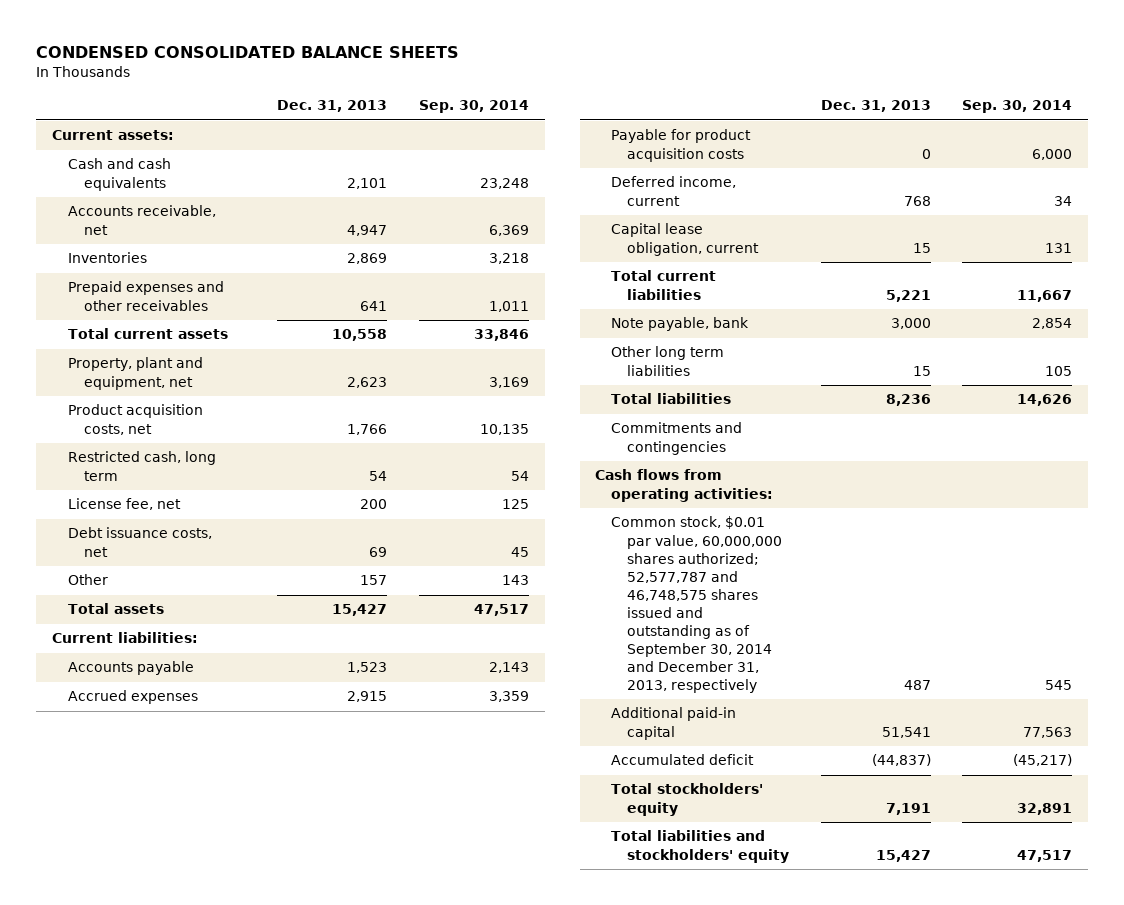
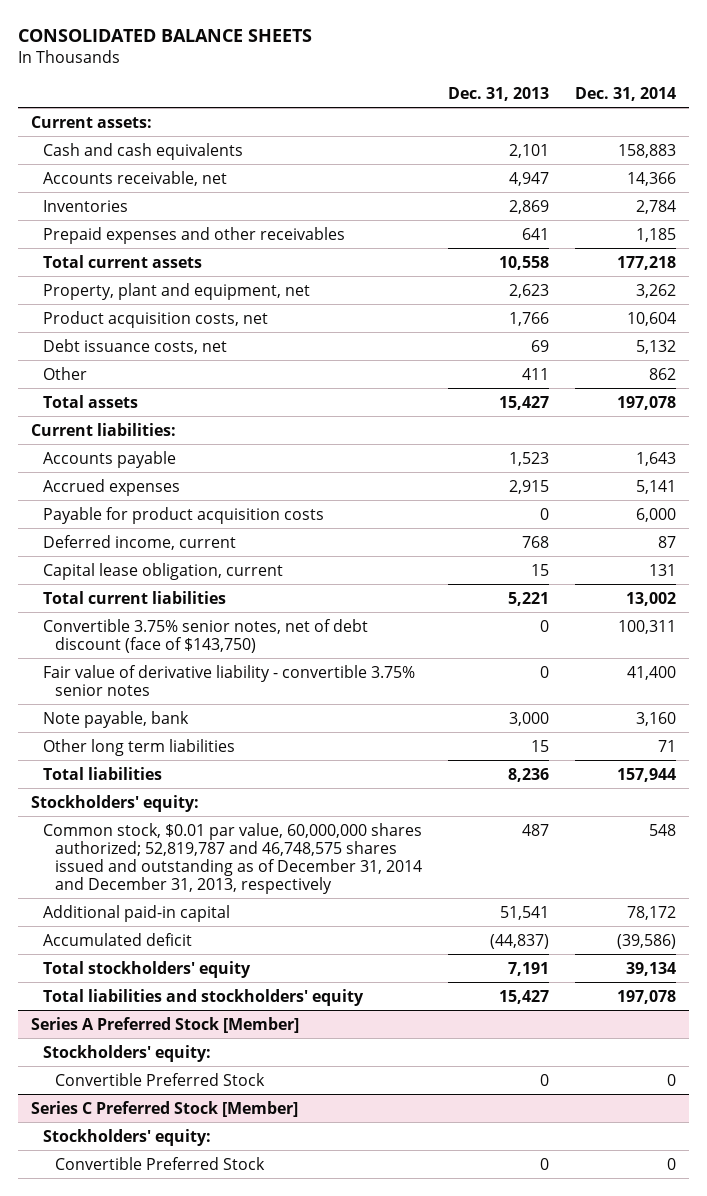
[36,46,460,59] CONDENSED CONSOLIDATED BALANCE SHEETS -> [18,29,313,43] CONSOLIDATED BALANCE SHEETS
[418,100,529,114] Sep. 30, 2014 -> none
none -> [574,86,676,101] Dec. 31, 2014
[68,451,217,481] Restricted cash, long term -> none
[68,498,182,511] License fee, net -> none
[360,575,388,586] 157 -> [522,367,550,380] 411
none -> [43,618,369,653] Convertible 3.75% senior notes, net of debt discount (face of $143,750)
none -> [43,664,416,696] Fair value of derivative liability - convertible 3.75% senior notes
[611,422,743,455] Commitments and contingencies -> none
[595,469,774,502] Cash flows from operating activities: -> none
none -> [31,794,200,812] Stockholders' equity:
[611,516,783,694] Common stock, $0.01 par value, 60,000,000 shares authorized; 52,577,787 and 46,748,575 shares issued and outstanding as of September 30, 2014 and December 31, 2013, respectively -> [43,822,423,894] Common stock, $0.01 par value, 60,000,000 shares authorized; 52,819,787 and 46,748,575 shares issued and outstanding as of December 31, 2014 and December 31, 2013, respectively
none -> [31,1016,300,1033] Series A Preferred Stock [Member]
none -> [43,1044,212,1062] Stockholders' equity:
none -> [55,1072,266,1086] Convertible Preferred Stock
none -> [31,1100,299,1117] Series C Preferred Stock [Member]
none -> [43,1128,212,1146] Stockholders' equity:
none -> [55,1156,266,1170] Convertible Preferred Stock

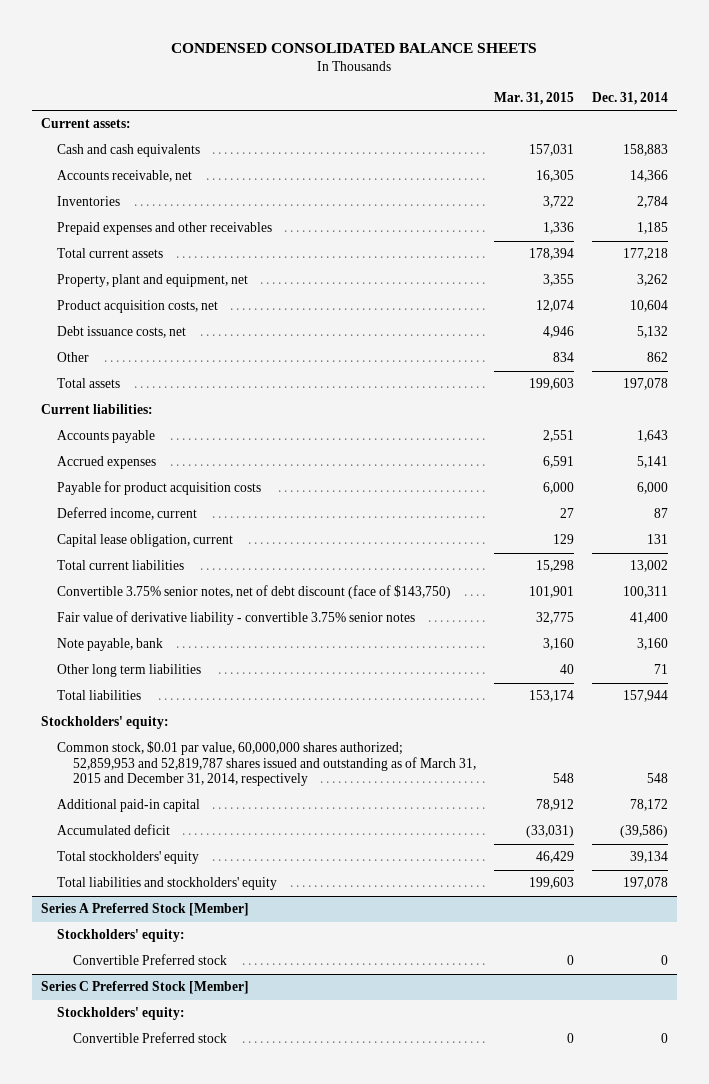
[18,29,313,43] CONSOLIDATED BALANCE SHEETS -> [171,42,538,53] CONDENSED CONSOLIDATED BALANCE SHEETS
[448,86,550,101] Dec. 31, 2013 -> none
none -> [494,91,575,105] Mar. 31, 2015
[43,822,423,894] Common stock, $0.01 par value, 60,000,000 shares authorized; 52,819,787 and 46,748,575 shares issued and outstanding as of December 31, 2014 and December 31, 2013, respectively -> [57,741,477,787] Common stock, $0.01 par value, 60,000,000 shares authorized; 52,859,953 and 52,819,787 shares issued and outstanding as of March 31, 2015 and December 31, 2014, respectively
[55,1072,266,1086] Convertible Preferred Stock -> [73,954,228,966] Convertible Preferred stock
[55,1156,266,1170] Convertible Preferred Stock -> [73,1032,228,1044] Convertible Preferred stock

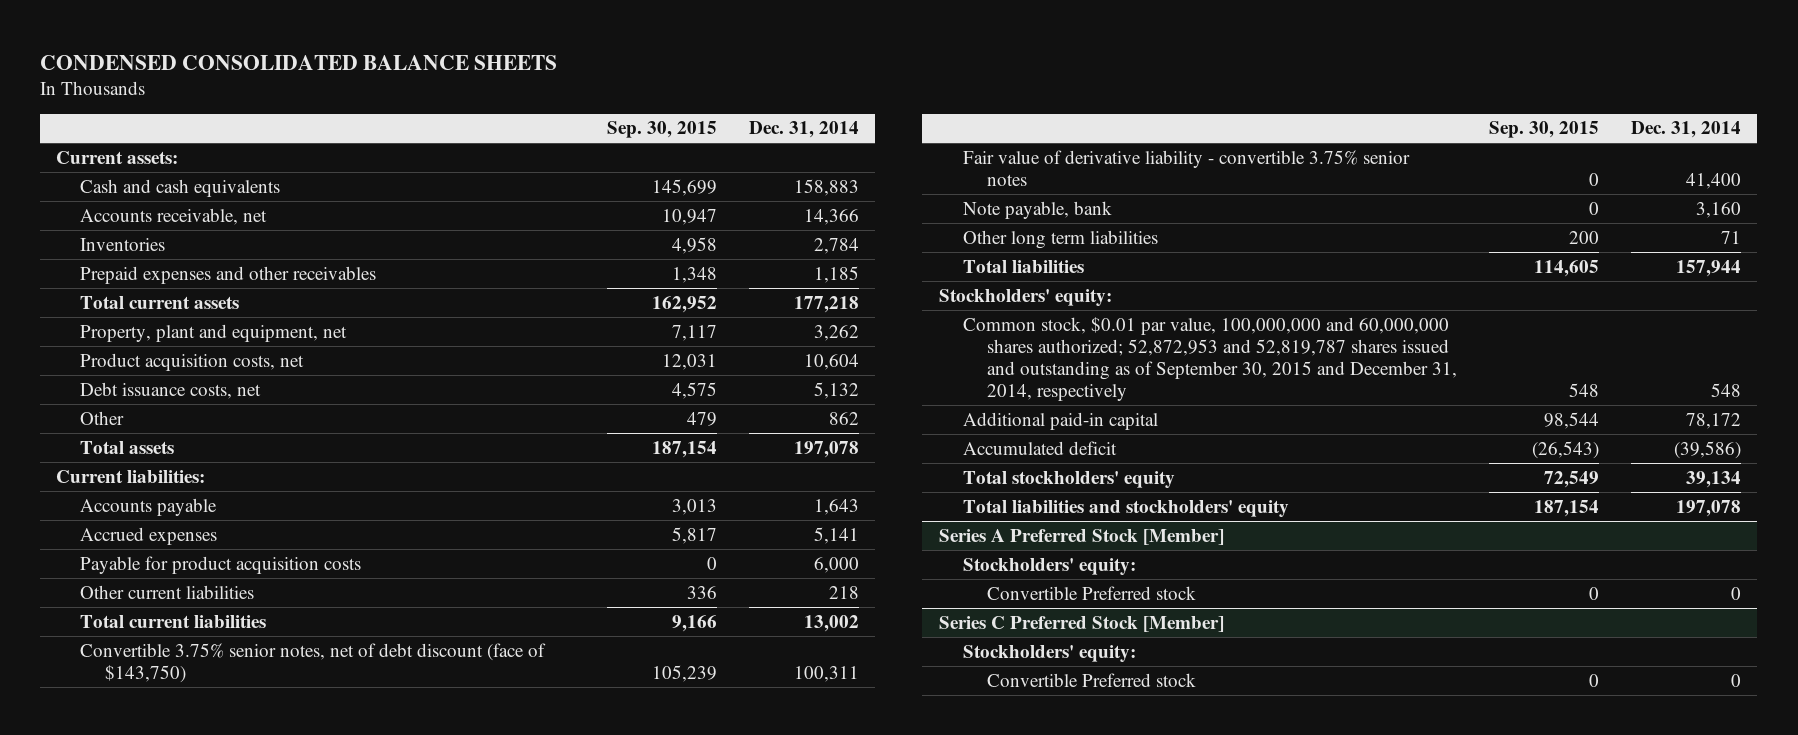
[494,91,575,105] Mar. 31, 2015 -> none
none -> [606,121,717,139] Sep. 30, 2015
[57,507,198,521] Deferred income, current -> none
[57,534,234,548] Capital lease obligation, current -> none
none -> [80,584,255,599] Other current liabilities
[57,741,477,787] Common stock, $0.01 par value, 60,000,000 shares authorized; 52,859,953 and 52,819,787 shares issued and outstanding as of March 31, 2015 and December 31, 2014, respectively -> [962,316,1457,401] Common stock, $0.01 par value, 100,000,000 and 60,000,000 shares authorized; 52,872,953 and 52,819,787 shares issued and outstanding as of September 30, 2015 and December 31, 2014, respectively

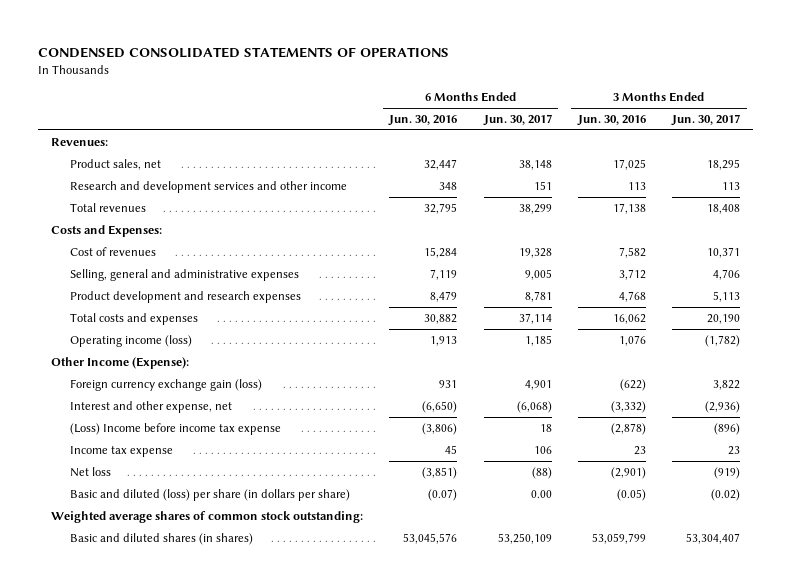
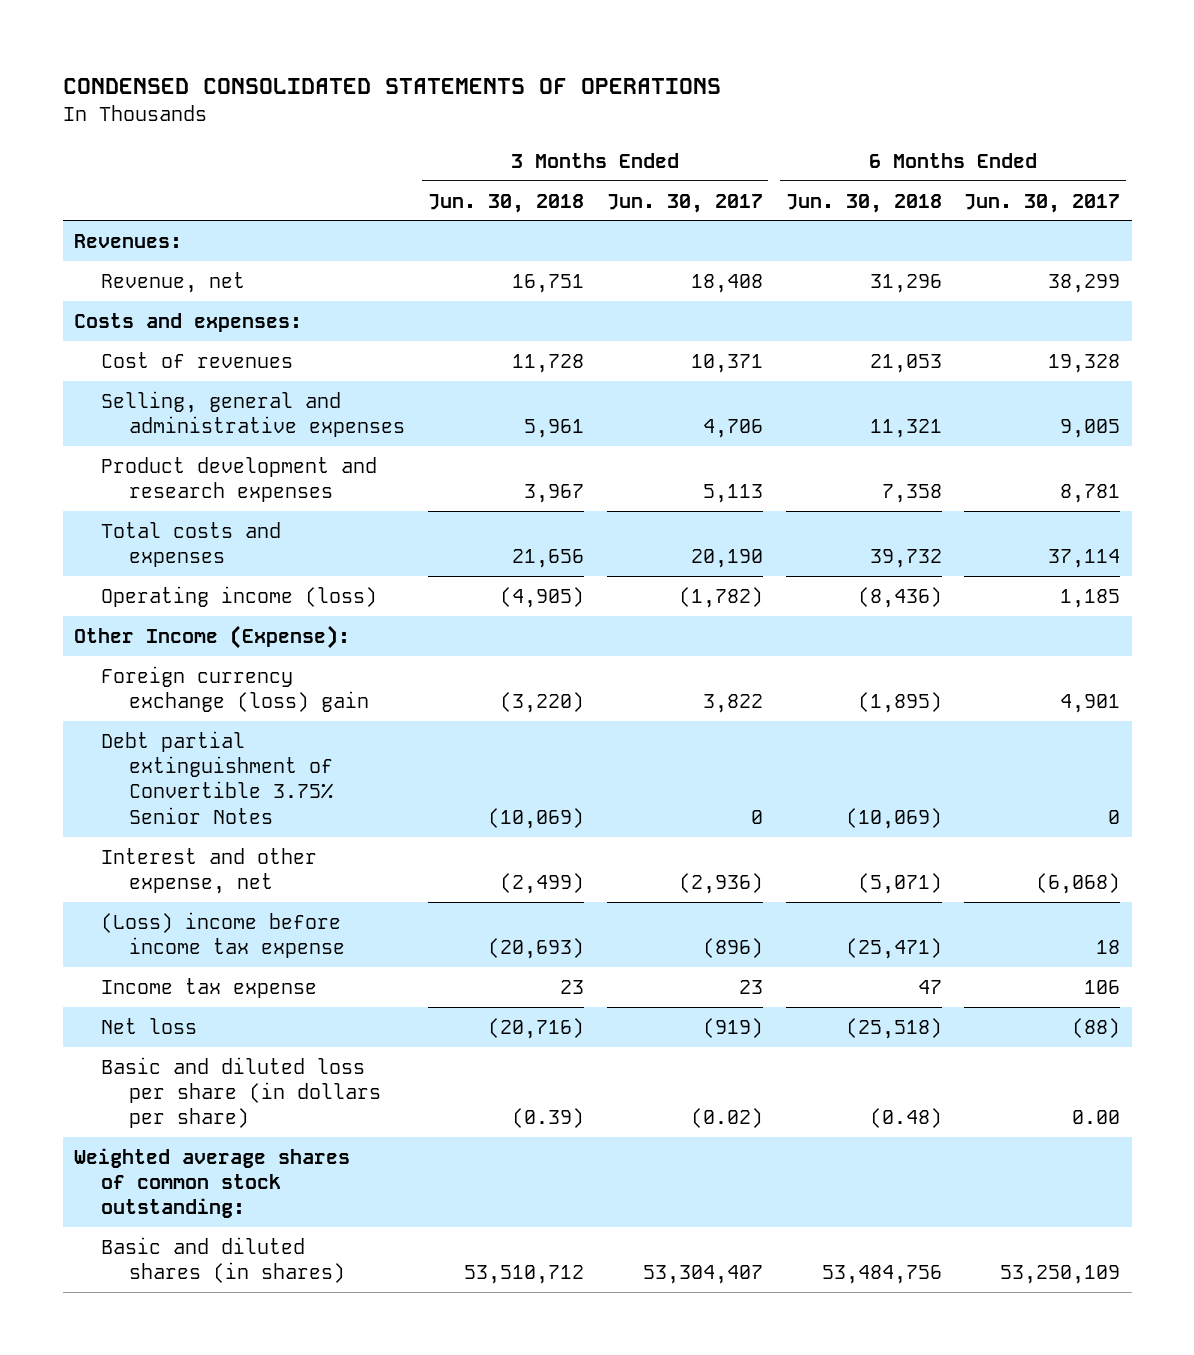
[388,114,458,126] Jun. 30, 2016 -> none
[577,114,647,126] Jun. 30, 2016 -> none
none -> [427,193,584,213] Jun. 30, 2018
none -> [785,193,942,213] Jun. 30, 2018
[69,158,161,170] Product sales, net -> none
[69,180,347,193] Research and development services and other income -> none
[69,202,146,212] Total revenues -> [101,271,246,293] Revenue, net
[51,224,163,237] Costs and Expenses: -> [73,312,302,332] Costs and expenses:
[69,378,262,391] Foreign currency exchange gain (loss) -> [101,665,369,713] Foreign currency exchange (loss) gain
none -> [101,730,333,824] Debt partial extinguishment of Convertible 3.75% Senior Notes
[69,422,281,435] (Loss) Income before income tax expense -> [101,911,345,959] (Loss) income before income tax expense
[69,488,350,501] Basic and diluted (loss) per share (in dollars per share) -> [101,1056,381,1129] Basic and diluted loss per share (in dollars per share)

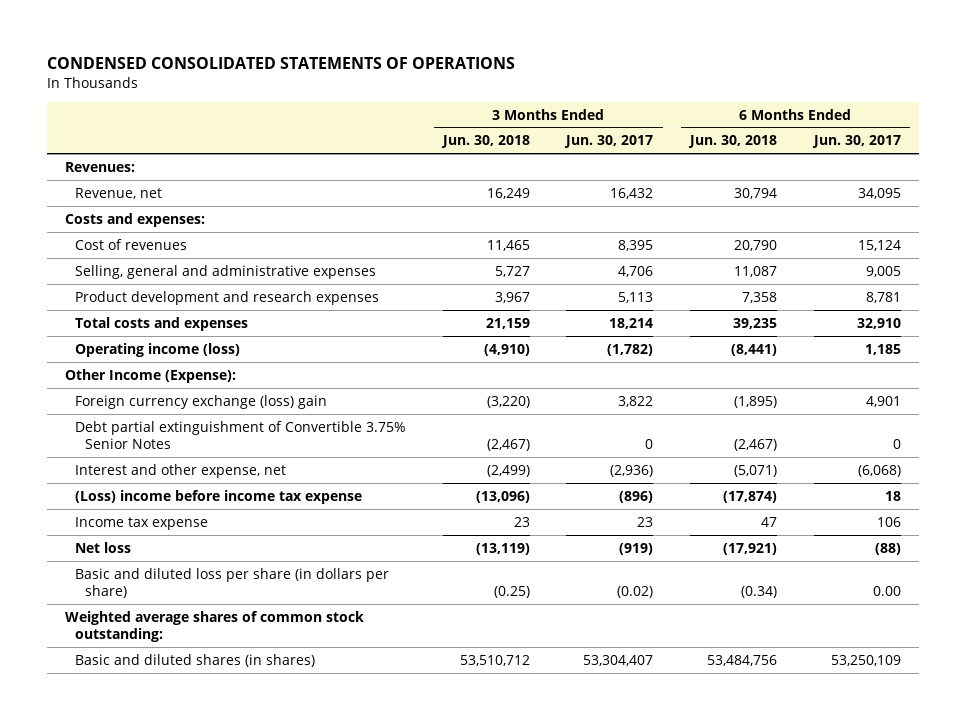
[511,273,584,293] 16,751 -> [486,187,530,199] 16,249
[690,273,763,293] 18,408 -> [610,187,654,199] 16,432
[869,273,942,293] 31,296 -> [734,187,778,199] 30,794
[1048,273,1121,293] 38,299 -> [857,187,901,199] 34,095
[511,353,584,373] 11,728 -> [486,239,530,251] 11,465
[690,353,763,373] 10,371 -> [618,239,654,251] 8,395
[869,353,942,373] 21,053 -> [734,239,778,251] 20,790
[1048,353,1121,373] 19,328 -> [857,239,901,251] 15,124
[523,419,584,439] 5,961 -> [494,265,530,277] 5,727
[869,419,942,439] 11,321 -> [734,265,778,277] 11,087
[511,549,584,569] 21,656 -> [485,317,530,329] 21,159
[690,549,763,569] 20,190 -> [609,317,654,329] 18,214
[869,549,942,569] 39,732 -> [733,317,778,329] 39,235
[1048,549,1121,569] 37,114 -> [856,317,901,329] 32,910
[499,586,584,608] (4,905) -> [483,343,530,356] (4,910)
[857,586,942,608] (8,436) -> [731,343,778,356] (8,441)
[487,807,584,829] (10,069) -> [486,438,530,451] (2,467)
[845,807,942,829] (10,069) -> [734,438,778,451] (2,467)
[487,938,584,960] (20,693) -> [475,490,530,503] (13,096)
[845,938,942,960] (25,471) -> [723,490,778,503] (17,874)
[487,1017,584,1039] (20,716) -> [475,542,530,555] (13,119)
[845,1017,942,1039] (25,518) -> [723,542,778,555] (17,921)
[511,1108,584,1129] (0.39) -> [493,585,530,598] (0.25)
[869,1108,942,1129] (0.48) -> [741,585,778,598] (0.34)

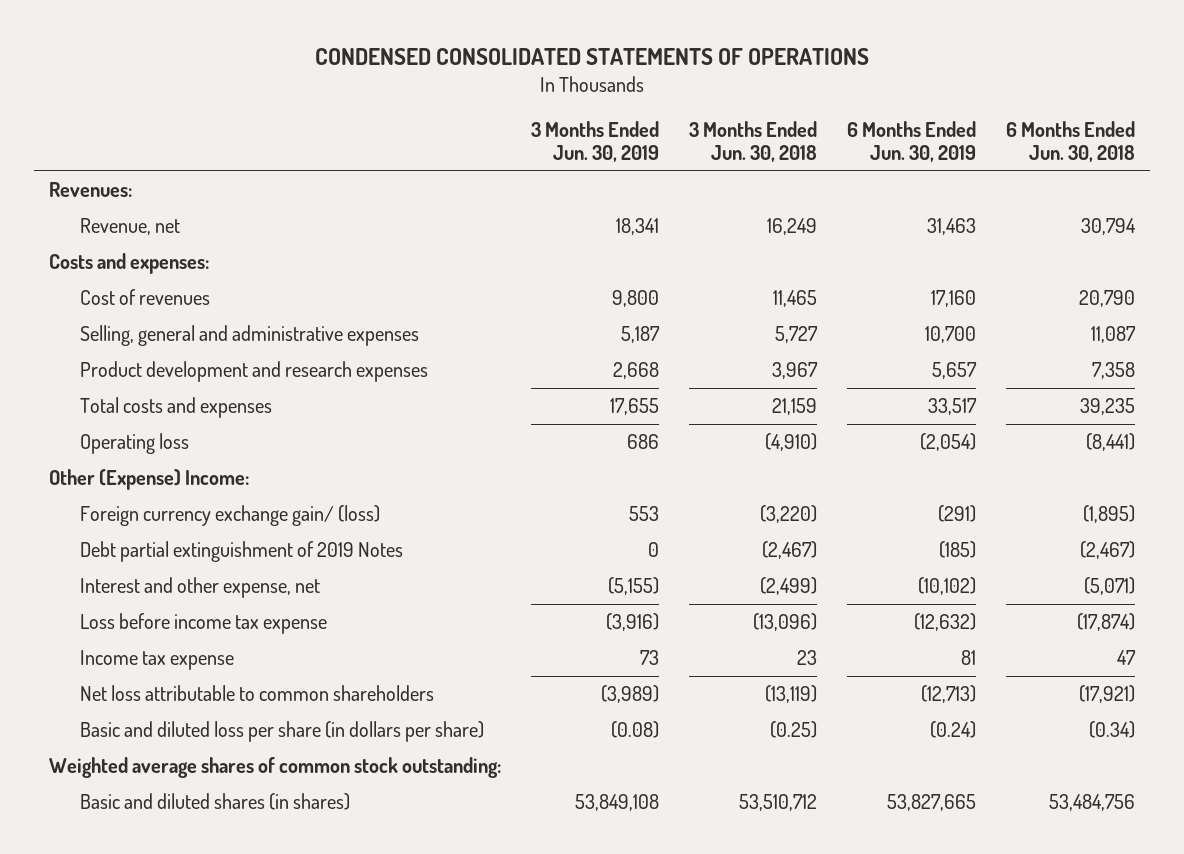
[564,135,654,149] Jun. 30, 2017 -> none
[811,135,901,149] Jun. 30, 2017 -> none
none -> [531,120,660,163] 3 Months Ended Jun. 30, 2019
none -> [847,120,977,163] 6 Months Ended Jun. 30, 2019
[75,342,241,357] Operating income (loss) -> [79,433,189,455] Operating loss
[65,368,237,383] Other Income (Expense): -> [48,469,249,491] Other (Expense) Income:
[75,394,328,409] Foreign currency exchange (loss) gain -> [79,505,380,527] Foreign currency exchange gain/ (loss)
[75,420,407,449] Debt partial extinguishment of Convertible 3.75% Senior Notes -> [79,541,403,563] Debt partial extinguishment of 2019 Notes
[75,489,363,504] (Loss) income before income tax expense -> [79,613,327,635] Loss before income tax expense
[75,541,132,553] Net loss -> [79,685,434,702] Net loss attributable to common shareholders

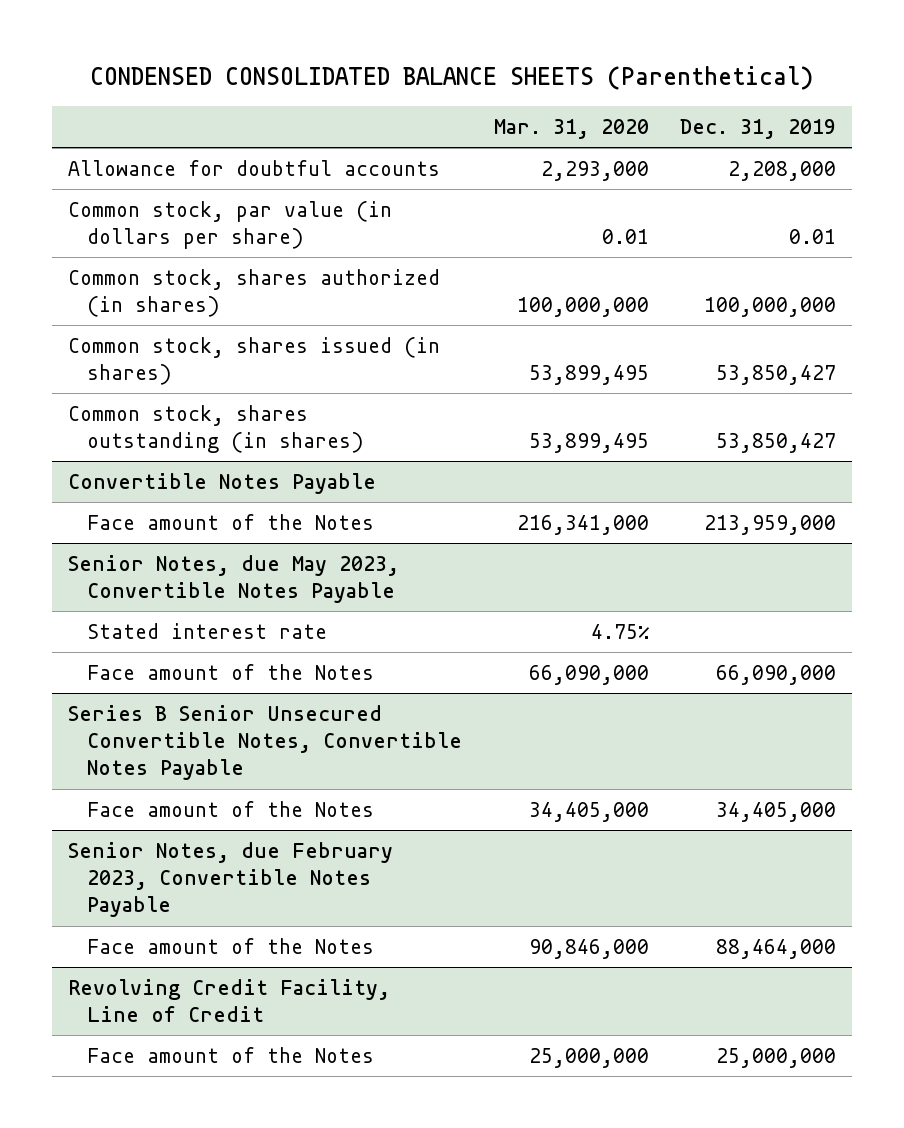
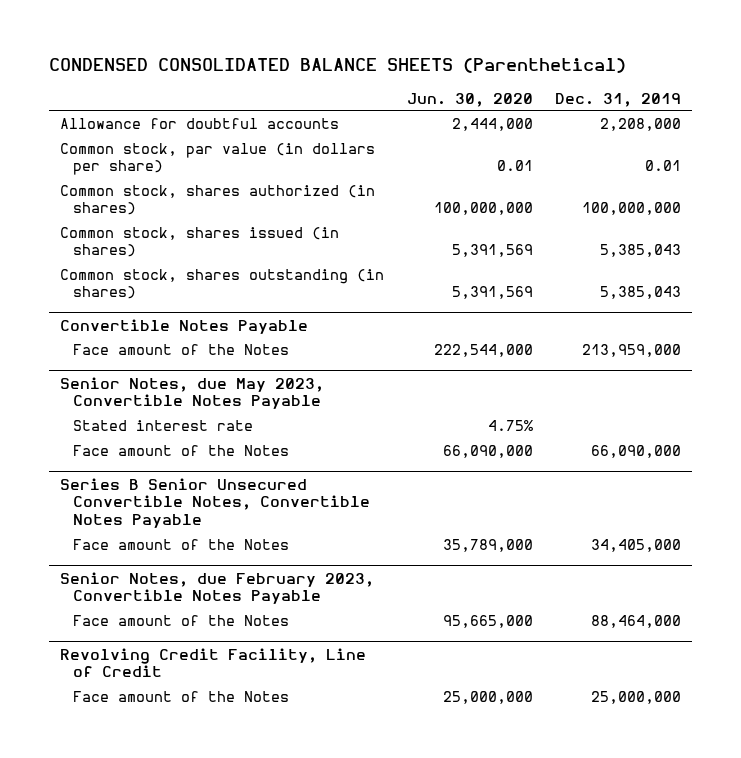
[493,118,649,139] Mar. 31, 2020 -> none
none -> [406,92,533,107] Jun. 30, 2020
[716,365,837,386] 53,850,427 -> [600,244,682,258] 5,385,043
[716,433,837,454] 53,850,427 -> [600,286,682,300] 5,385,043

